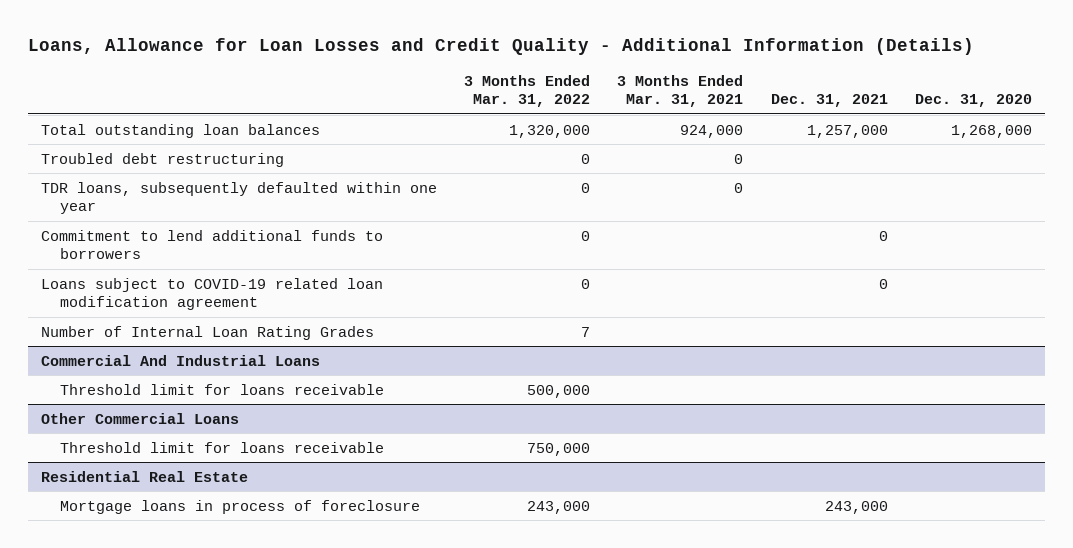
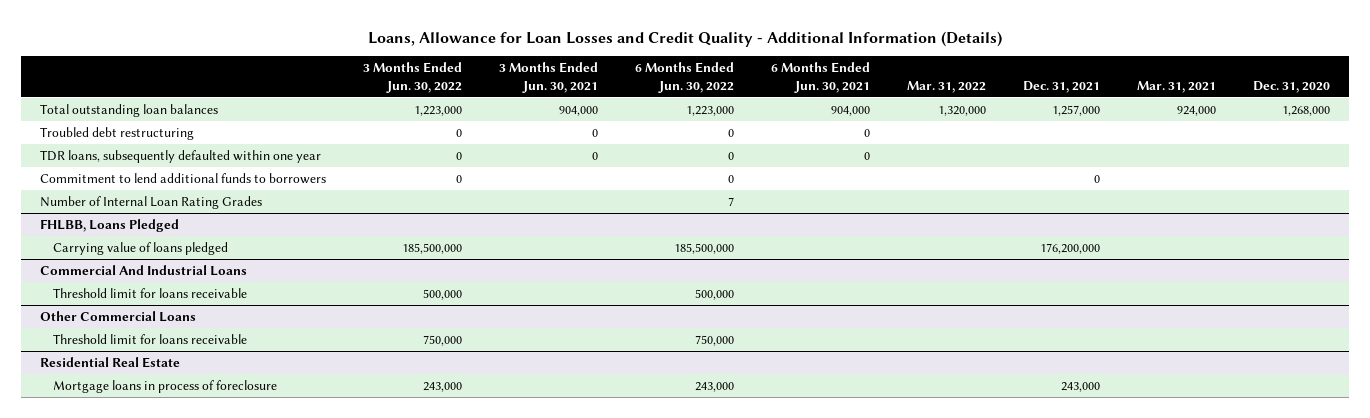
[464,74,591,108] 3 Months Ended Mar. 31, 2022 -> none
[617,74,744,108] 3 Months Ended Mar. 31, 2021 -> none
none -> [362,62,462,93] 3 Months Ended Jun. 30, 2022
none -> [498,62,598,93] 3 Months Ended Jun. 30, 2021
none -> [634,62,734,93] 6 Months Ended Jun. 30, 2022
none -> [770,62,870,93] 6 Months Ended Jun. 30, 2021
none -> [906,80,986,93] Mar. 31, 2022
none -> [1137,80,1217,93] Mar. 31, 2021
[41,277,384,311] Loans subject to COVID-19 related loan modification agreement -> none
none -> [39,218,179,232] FHLBB, Loans Pledged
none -> [53,241,229,255] Carrying value of loans pledged

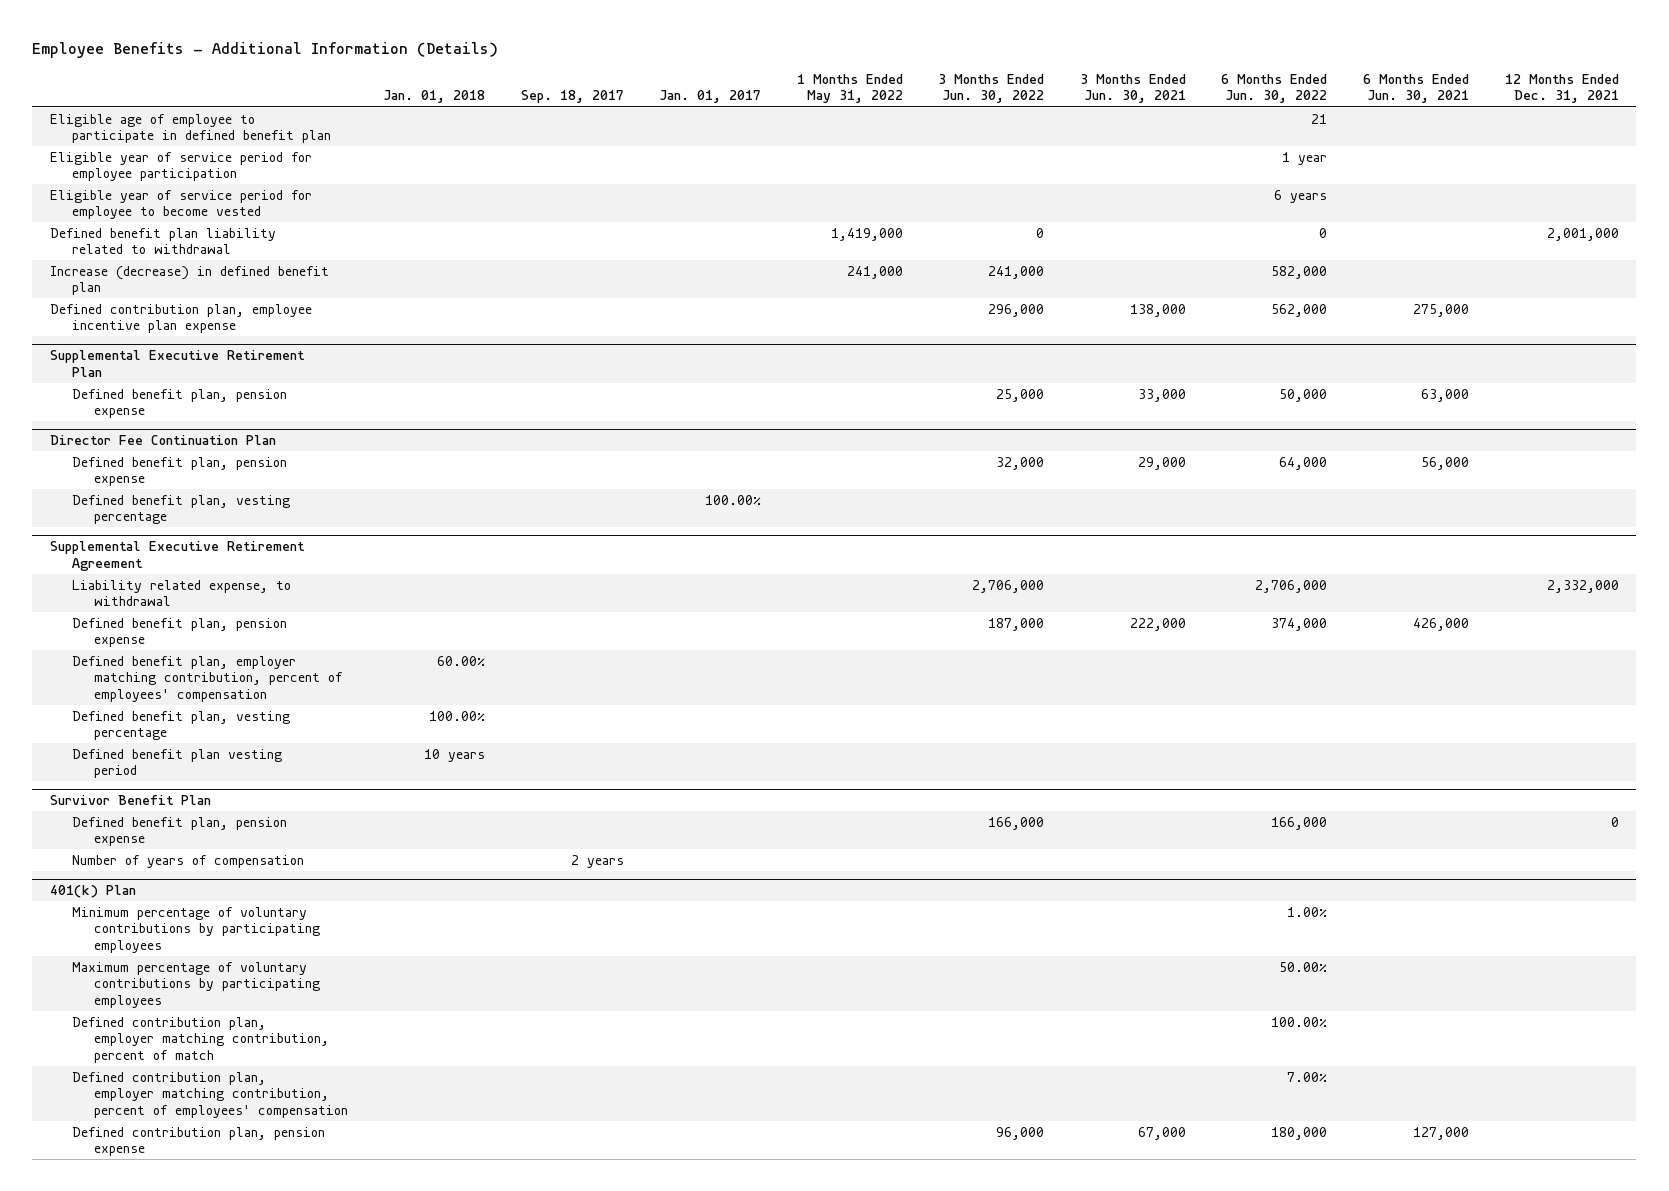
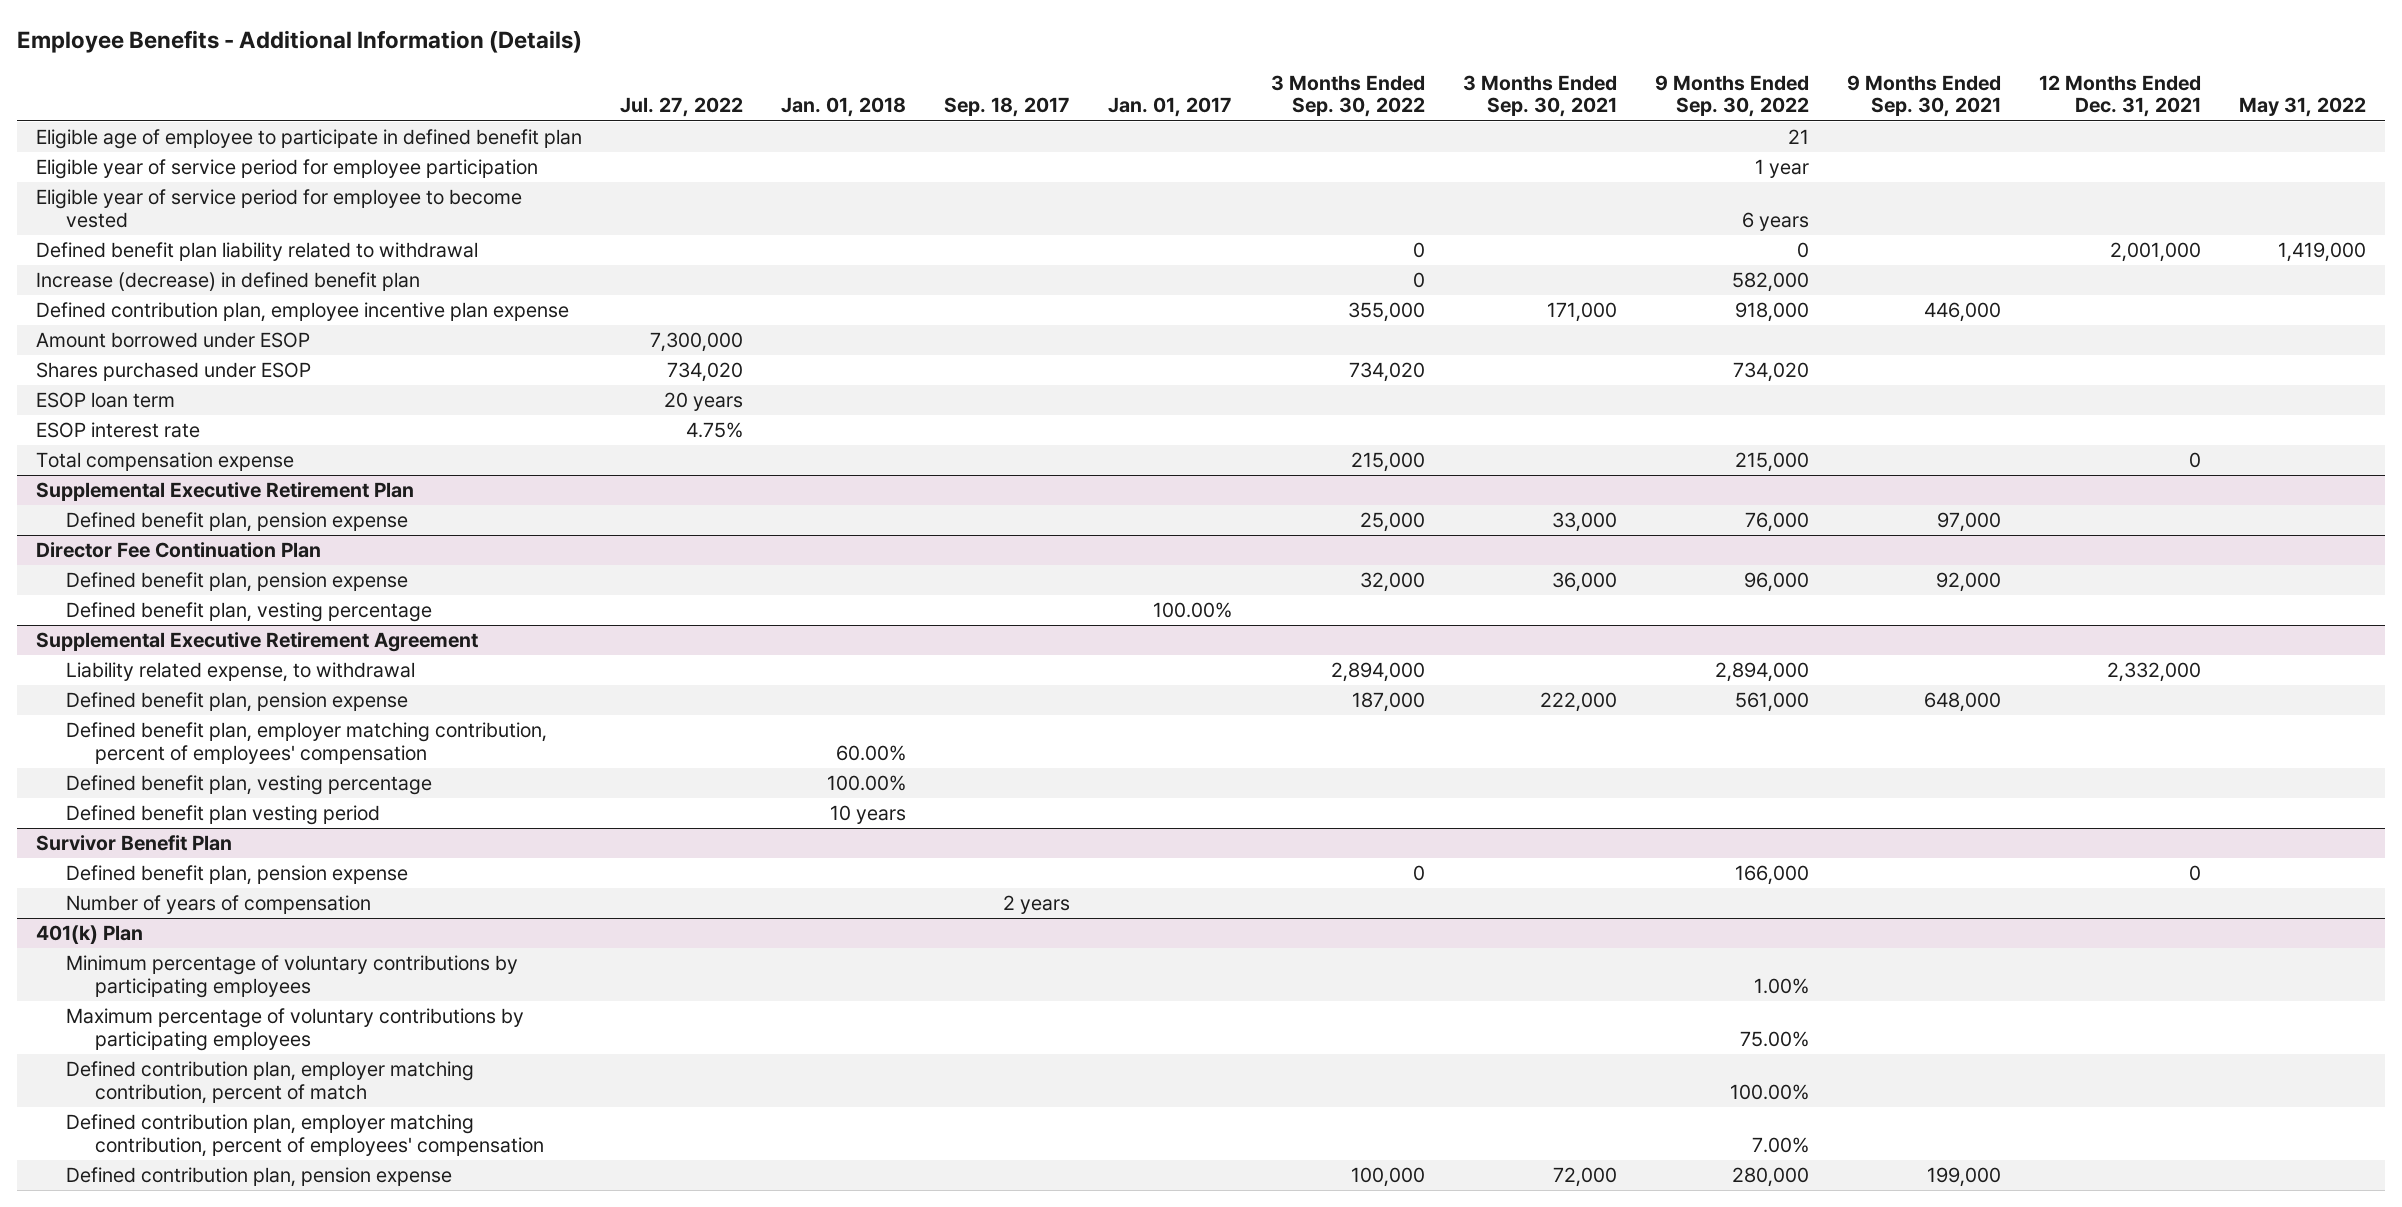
[796,73,903,104] 1 Months Ended May 31, 2022 -> none
[938,73,1045,104] 3 Months Ended Jun. 30, 2022 -> none
[1079,73,1186,104] 3 Months Ended Jun. 30, 2021 -> none
[1221,73,1328,104] 6 Months Ended Jun. 30, 2022 -> none
[1362,73,1469,104] 6 Months Ended Jun. 30, 2021 -> none
none -> [620,97,744,118] Jul. 27, 2022
none -> [1270,74,1425,118] 3 Months Ended Sep. 30, 2022
none -> [1462,74,1617,118] 3 Months Ended Sep. 30, 2021
none -> [1654,74,1809,118] 9 Months Ended Sep. 30, 2022
none -> [1846,74,2001,118] 9 Months Ended Sep. 30, 2021
none -> [2239,97,2367,118] May 31, 2022
none -> [35,332,310,349] Amount borrowed under ESOP
none -> [35,362,311,382] Shares purchased under ESOP
none -> [35,392,175,409] ESOP loan term
none -> [35,422,200,439] ESOP interest rate
none -> [35,452,294,472] Total compensation expense

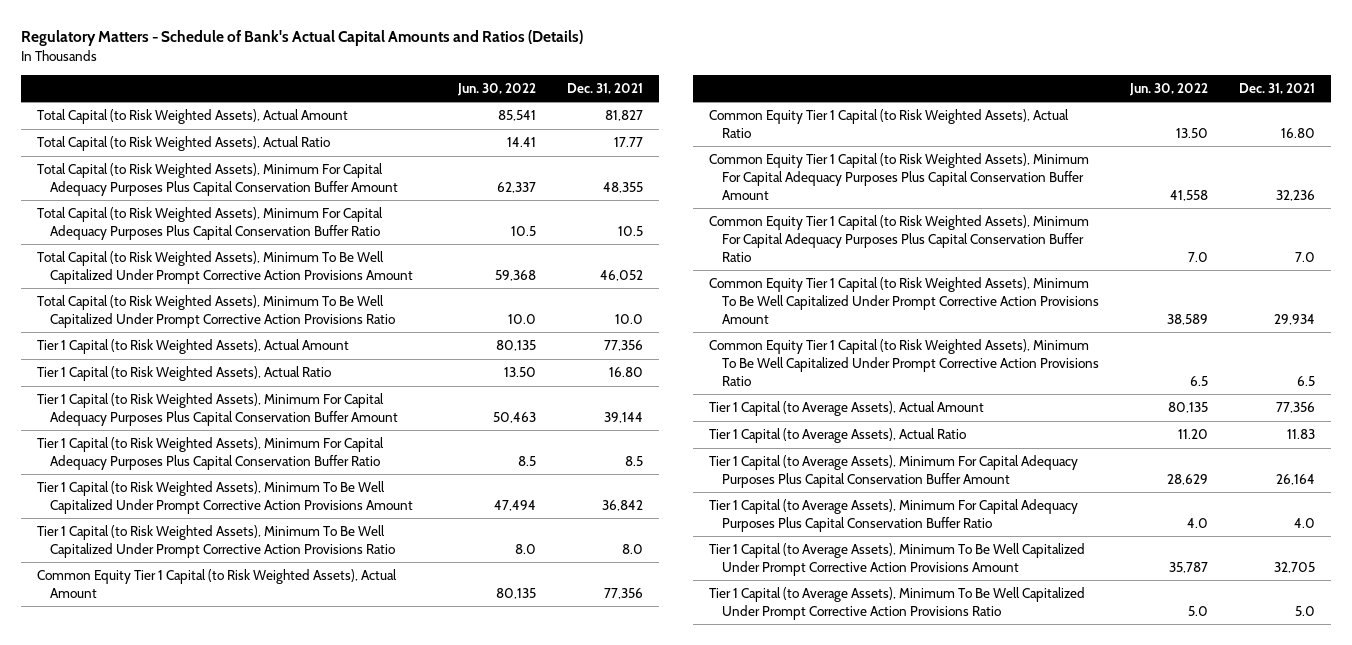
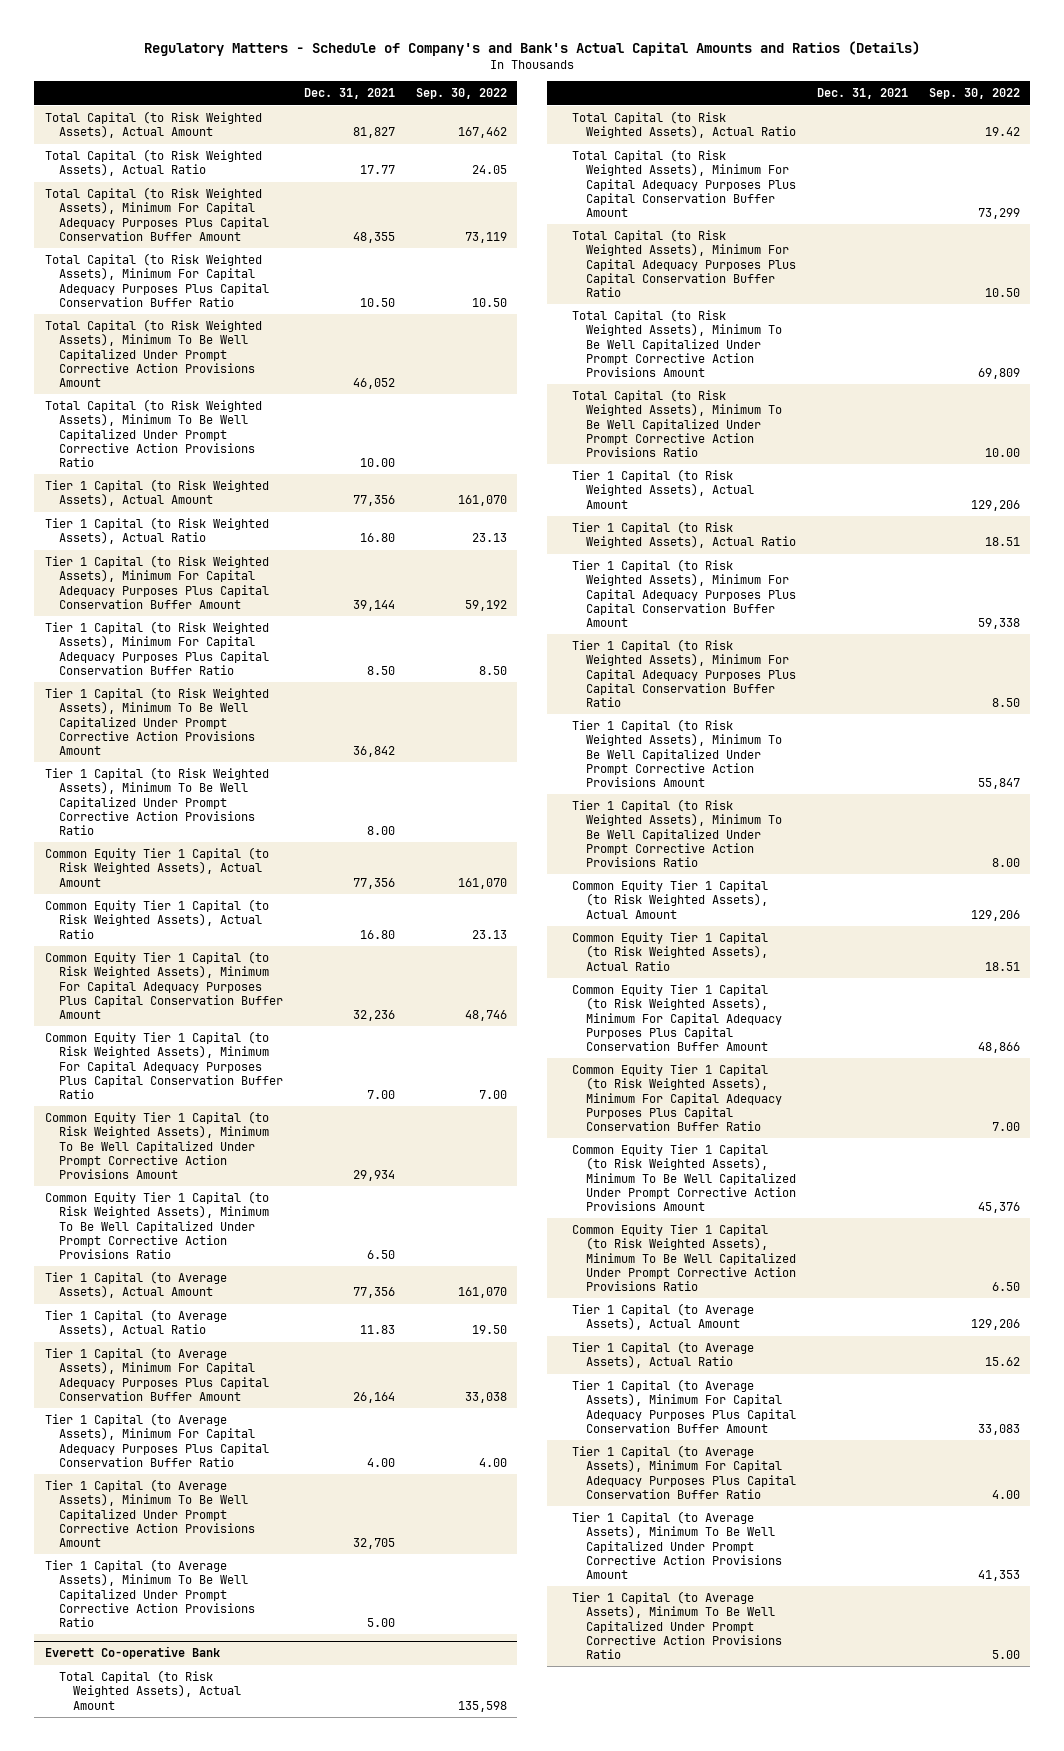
[21,30,584,47] Regulatory Matters - Schedule of Bank's Actual Capital Amounts and Ratios (Details) -> [144,40,921,56] Regulatory Matters - Schedule of Company's and Bank's Actual Capital Amounts and Ratios (Details)
[457,82,537,96] Jun. 30, 2022 -> none
none -> [415,88,507,100] Sep. 30, 2022
[618,225,644,236] 10.5 -> [359,297,395,307] 10.50
[615,313,644,324] 10.0 -> [359,457,395,467] 10.00
[625,455,644,466] 8.5 -> [366,665,395,675] 8.50
[622,543,644,554] 8.0 -> [366,825,395,835] 8.00
[1295,251,1316,262] 7.0 -> [366,1089,395,1099] 7.00
[1297,375,1316,386] 6.5 -> [366,1249,395,1259] 6.50
[1294,517,1316,528] 4.0 -> [366,1457,395,1467] 4.00
[1295,605,1316,616] 5.0 -> [366,1617,395,1627] 5.00
none -> [44,1646,220,1660] Everett Co-operative Bank
none -> [58,1670,241,1710] Total Capital (to Risk Weighted Assets), Actual Amount
none -> [571,111,796,139] Total Capital (to Risk Weighted Assets), Actual Ratio
none -> [571,149,796,217] Total Capital (to Risk Weighted Assets), Minimum For Capital Adequacy Purposes Plus Capital Conservation Buffer Amount
none -> [571,229,796,297] Total Capital (to Risk Weighted Assets), Minimum For Capital Adequacy Purposes Plus Capital Conservation Buffer Ratio
none -> [571,309,782,377] Total Capital (to Risk Weighted Assets), Minimum To Be Well Capitalized Under Prompt Corrective Action Provisions Amount
none -> [571,389,782,457] Total Capital (to Risk Weighted Assets), Minimum To Be Well Capitalized Under Prompt Corrective Action Provisions Ratio
none -> [571,469,754,509] Tier 1 Capital (to Risk Weighted Assets), Actual Amount
none -> [571,521,796,549] Tier 1 Capital (to Risk Weighted Assets), Actual Ratio
none -> [571,559,796,627] Tier 1 Capital (to Risk Weighted Assets), Minimum For Capital Adequacy Purposes Plus Capital Conservation Buffer Amount
none -> [571,639,796,707] Tier 1 Capital (to Risk Weighted Assets), Minimum For Capital Adequacy Purposes Plus Capital Conservation Buffer Ratio
none -> [571,719,782,787] Tier 1 Capital (to Risk Weighted Assets), Minimum To Be Well Capitalized Under Prompt Corrective Action Provisions Amount
none -> [571,799,782,867] Tier 1 Capital (to Risk Weighted Assets), Minimum To Be Well Capitalized Under Prompt Corrective Action Provisions Ratio
none -> [571,880,768,919] Common Equity Tier 1 Capital (to Risk Weighted Assets), Actual Amount
none -> [571,932,768,971] Common Equity Tier 1 Capital (to Risk Weighted Assets), Actual Ratio
none -> [571,984,782,1051] Common Equity Tier 1 Capital (to Risk Weighted Assets), Minimum For Capital Adequacy Purposes Plus Capital Conservation Buffer Amount
none -> [571,1064,782,1131] Common Equity Tier 1 Capital (to Risk Weighted Assets), Minimum For Capital Adequacy Purposes Plus Capital Conservation Buffer Ratio
none -> [571,1144,796,1211] Common Equity Tier 1 Capital (to Risk Weighted Assets), Minimum To Be Well Capitalized Under Prompt Corrective Action Provisions Amount
none -> [571,1224,796,1291] Common Equity Tier 1 Capital (to Risk Weighted Assets), Minimum To Be Well Capitalized Under Prompt Corrective Action Provisions Ratio
none -> [571,1303,754,1331] Tier 1 Capital (to Average Assets), Actual Amount
none -> [571,1341,754,1369] Tier 1 Capital (to Average Assets), Actual Ratio
none -> [571,1379,796,1433] Tier 1 Capital (to Average Assets), Minimum For Capital Adequacy Purposes Plus Capital Conservation Buffer Amount
none -> [571,1445,796,1499] Tier 1 Capital (to Average Assets), Minimum For Capital Adequacy Purposes Plus Capital Conservation Buffer Ratio
none -> [571,1511,782,1579] Tier 1 Capital (to Average Assets), Minimum To Be Well Capitalized Under Prompt Corrective Action Provisions Amount
none -> [571,1591,782,1659] Tier 1 Capital (to Average Assets), Minimum To Be Well Capitalized Under Prompt Corrective Action Provisions Ratio

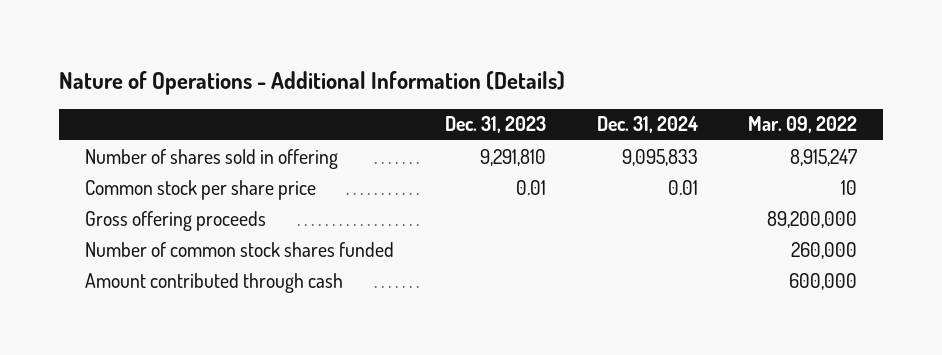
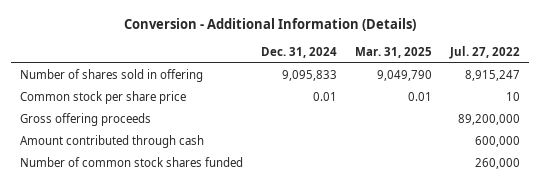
[59,71,566,96] Nature of Operations - Additional Information (Details) -> [124,18,417,32] Conversion - Additional Information (Details)
[444,116,546,134] Dec. 31, 2023 -> none
[748,116,858,134] Mar. 09, 2022 -> none
none -> [355,46,433,58] Mar. 31, 2025
none -> [448,45,520,59] Jul. 27, 2022
[84,241,394,257] Number of common stock shares funded -> [20,157,244,168] Number of common stock shares funded

